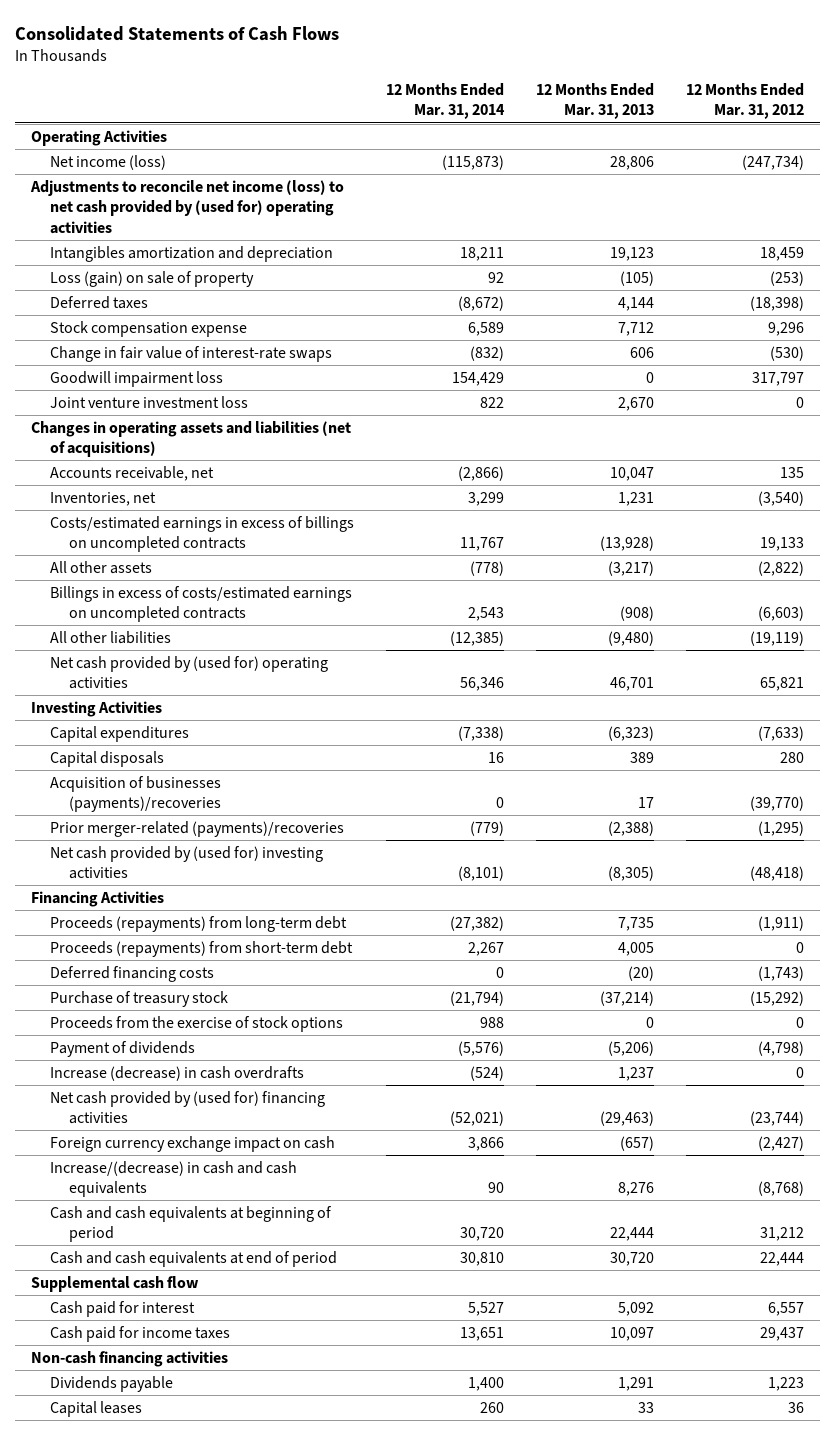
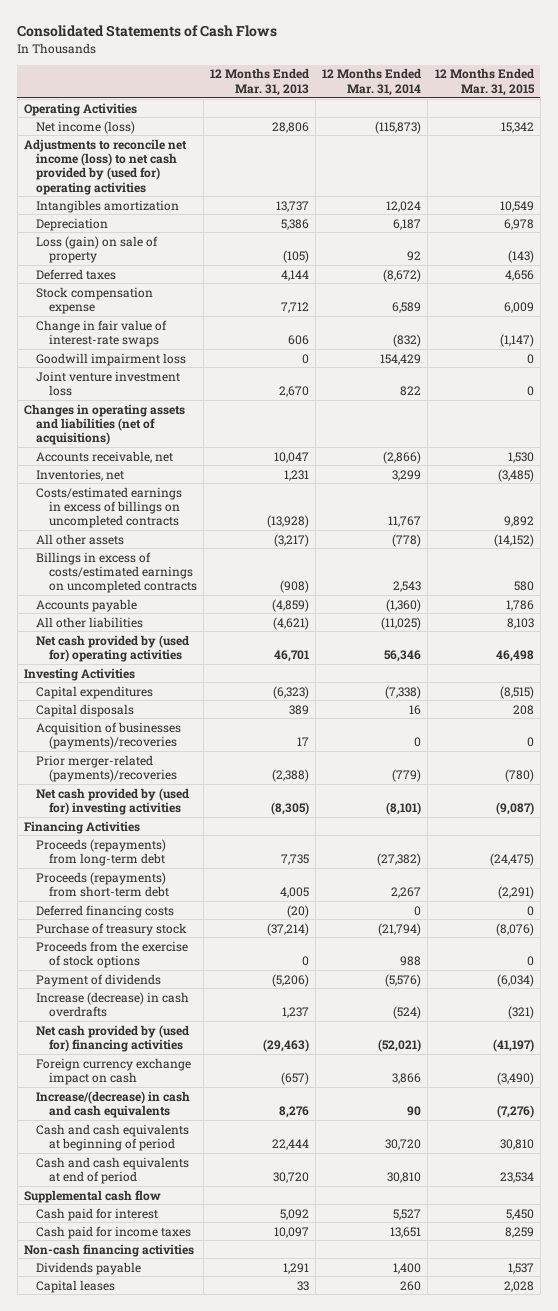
[685,82,804,120] 12 Months Ended Mar. 31, 2012 -> none
none -> [434,68,535,96] 12 Months Ended Mar. 31, 2015
[50,245,334,262] Intangibles amortization and depreciation -> [36,199,180,213] Intangibles amortization
[459,246,504,261] 18,211 -> [386,200,422,212] 12,024
[609,246,654,261] 19,123 -> [275,200,309,212] 13,737
none -> [36,217,109,231] Depreciation
none -> [36,598,138,612] Accounts payable
[449,630,504,646] (12,385) -> [381,616,422,630] (11,025)
[607,630,654,646] (9,480) -> [272,616,309,630] (4,621)

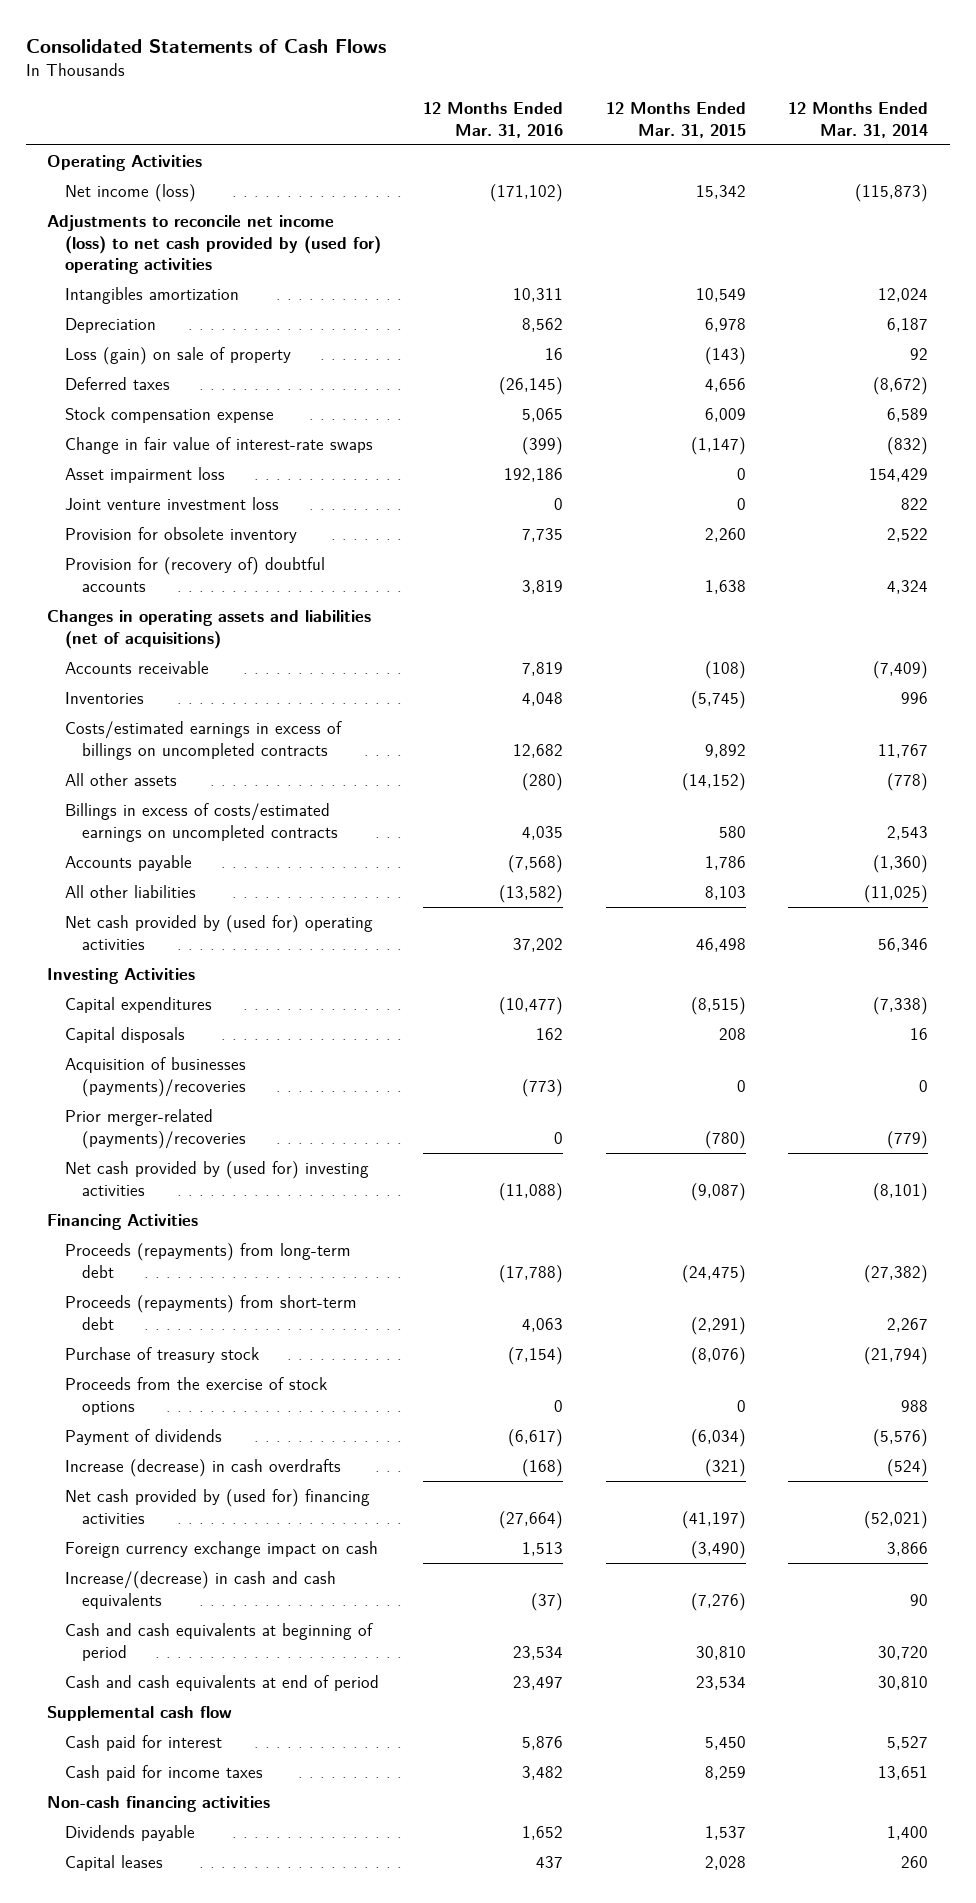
[209,68,309,96] 12 Months Ended Mar. 31, 2013 -> none
none -> [423,102,564,138] 12 Months Ended Mar. 31, 2016
[36,352,187,366] Goodwill impairment loss -> [64,466,225,483] Asset impairment loss
none -> [64,526,297,543] Provision for obsolete inventory
none -> [64,556,325,592] Provision for (recovery of) doubtful accounts
[36,450,174,463] Accounts receivable, net -> [64,660,209,674] Accounts receivable
[383,450,422,464] (2,866) -> [873,660,929,679] (7,409)
[507,451,534,463] 1,530 -> [704,660,746,679] (108)
[36,468,125,481] Inventories, net -> [64,691,144,704] Inventories
[392,469,422,481] 3,299 -> [901,691,929,704] 996
[497,468,534,482] (3,485) -> [690,690,746,709] (5,745)
[36,904,175,918] Deferred financing costs -> none

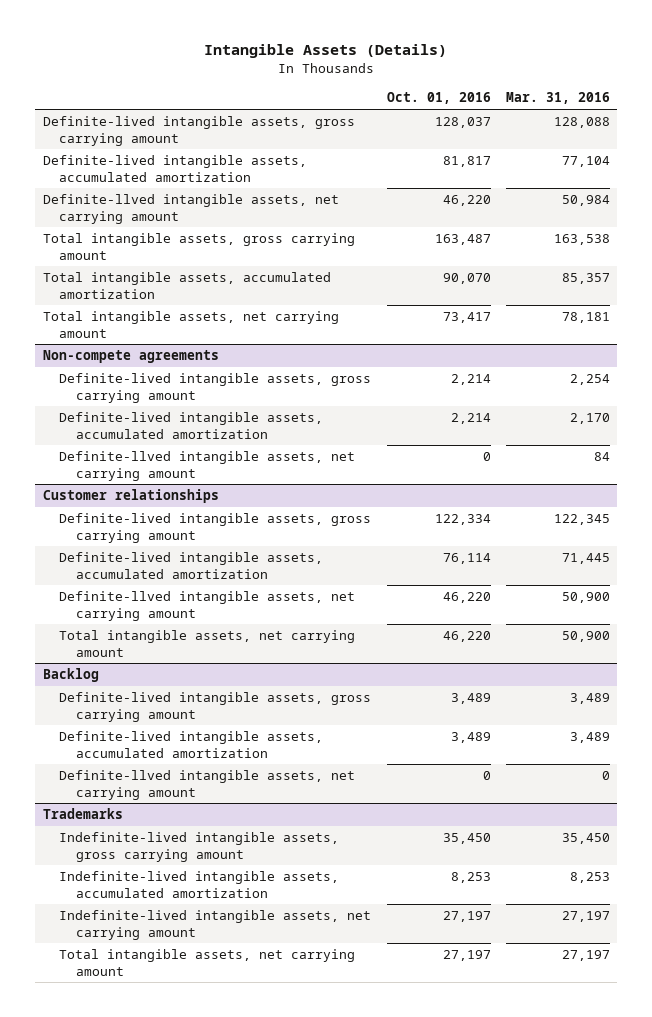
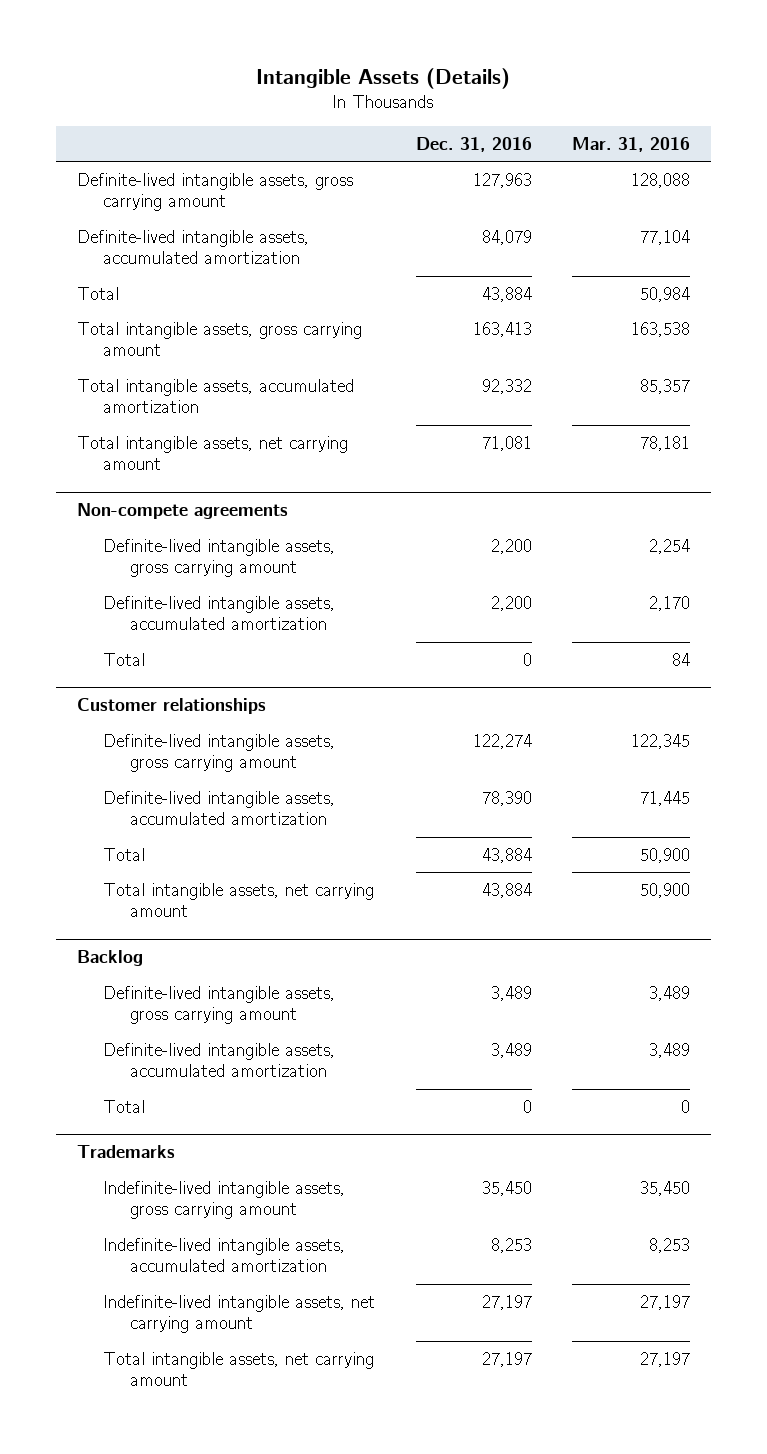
[386,92,491,105] Oct. 01, 2016 -> none
none -> [415,136,532,152] Dec. 31, 2016
[42,194,339,224] Definite-llved intangible assets, net carrying amount -> [76,286,119,300] Total
[59,451,356,481] Definite-llved intangible assets, net carrying amount -> [103,652,146,666] Total
[59,591,356,621] Definite-llved intangible assets, net carrying amount -> [103,847,146,861] Total
[59,770,356,800] Definite-llved intangible assets, net carrying amount -> [103,1099,146,1113] Total

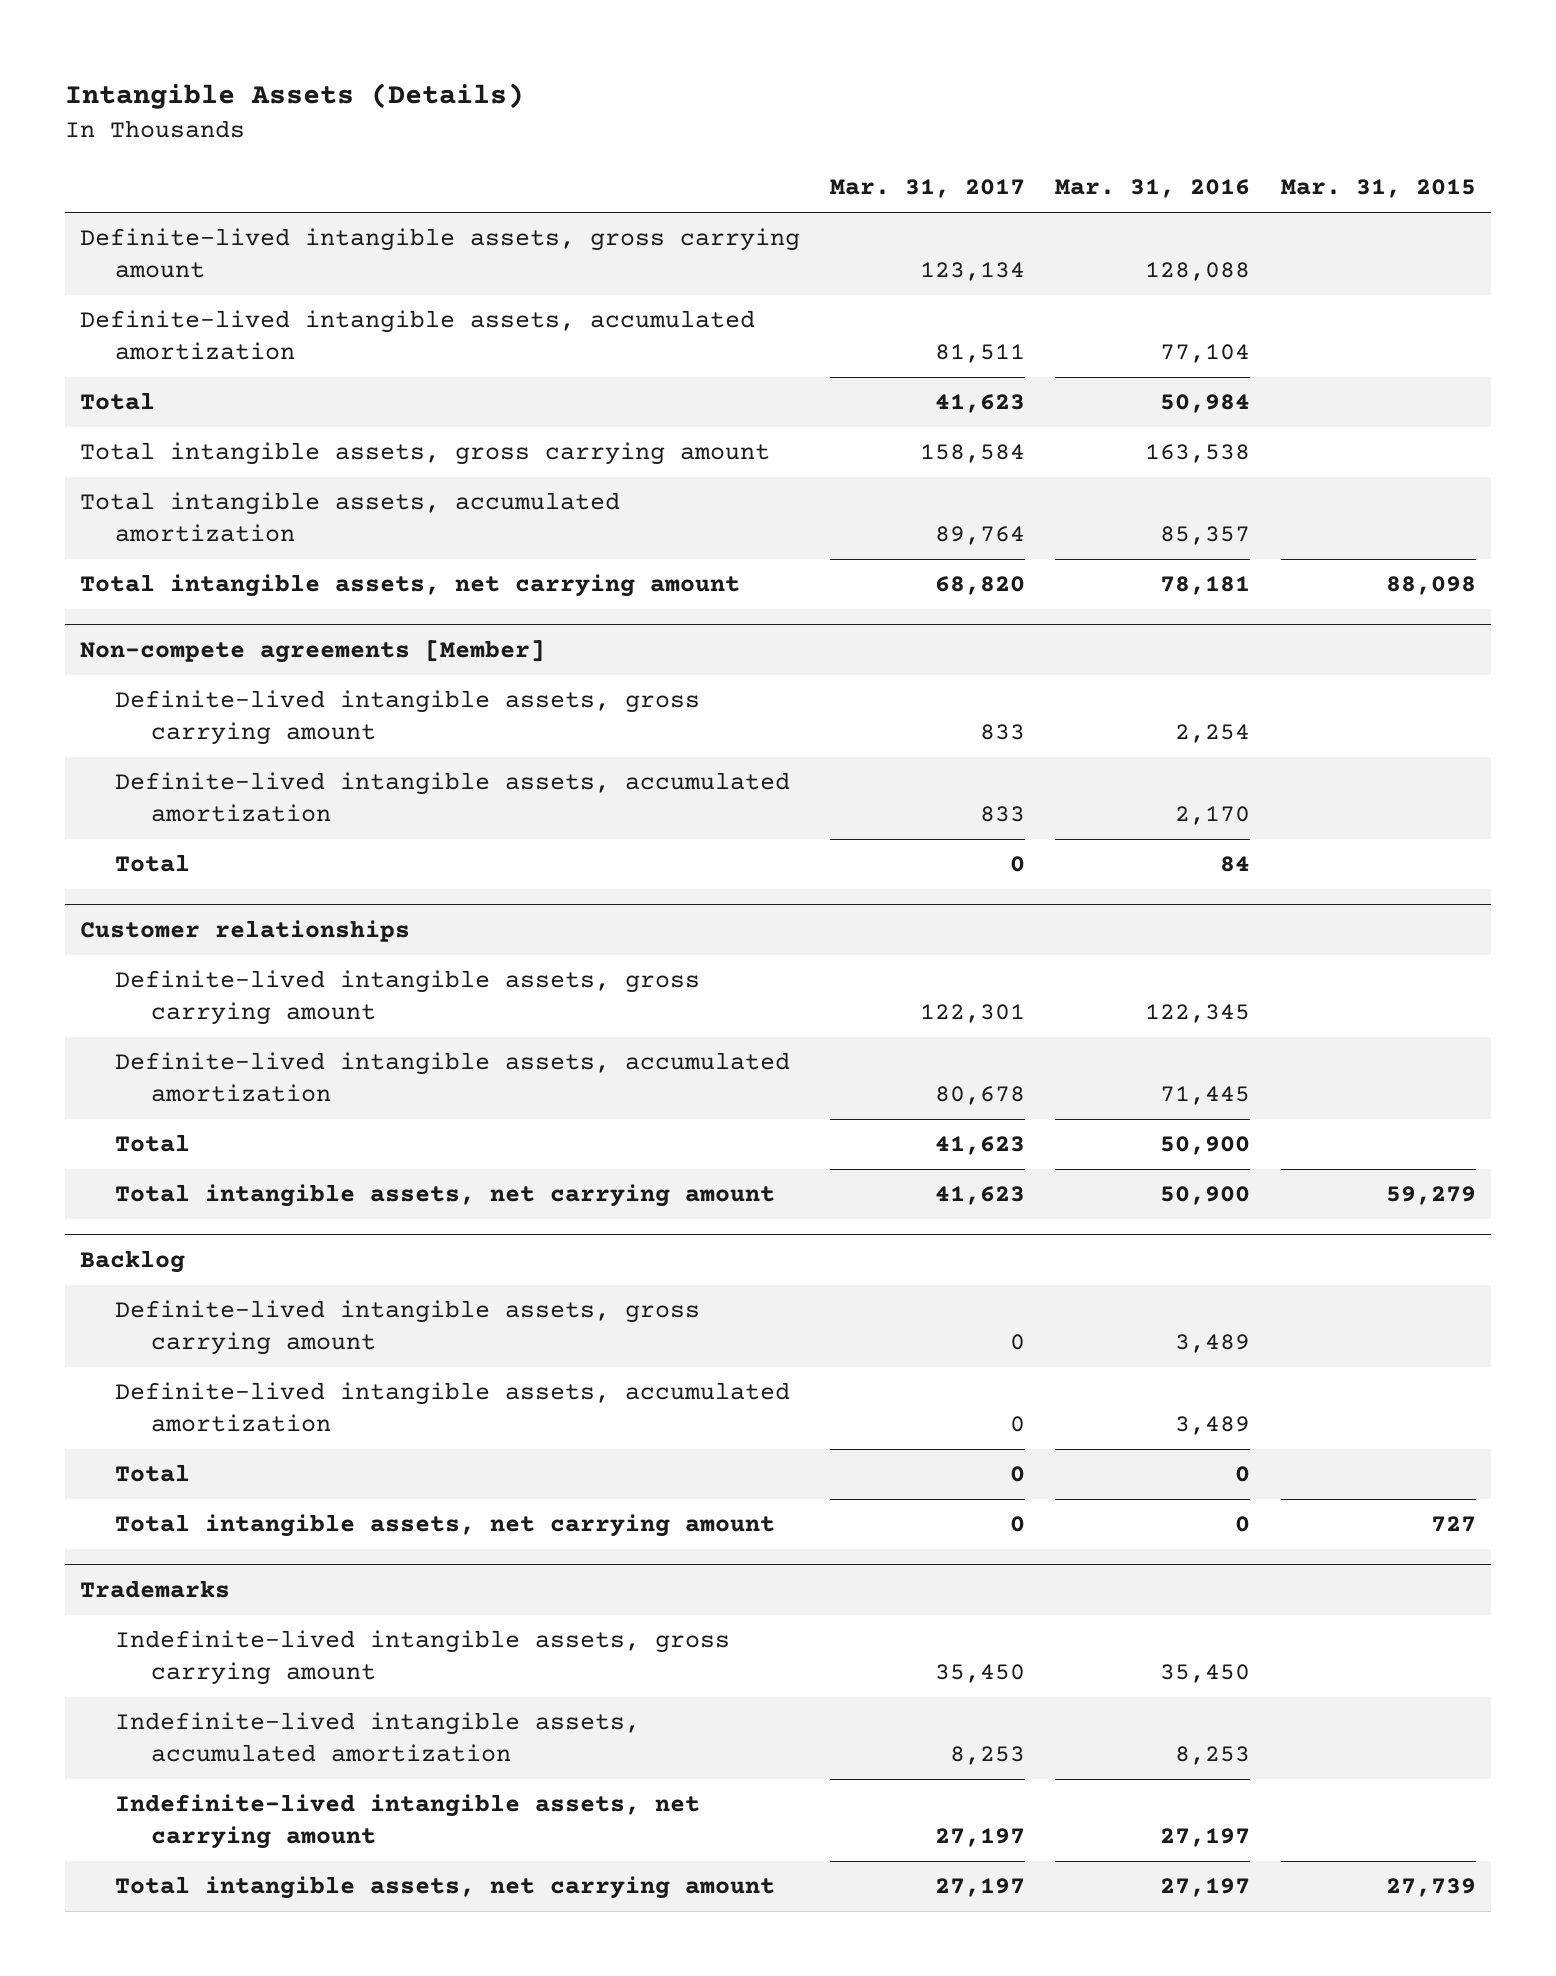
[415,136,532,152] Dec. 31, 2016 -> none
none -> [830,179,1026,199] Mar. 31, 2017
none -> [1280,179,1476,199] Mar. 31, 2015
[76,503,288,520] Non-compete agreements -> [79,640,545,664] Non-compete agreements [Member]
none -> [115,1514,776,1538] Total intangible assets, net carrying amount

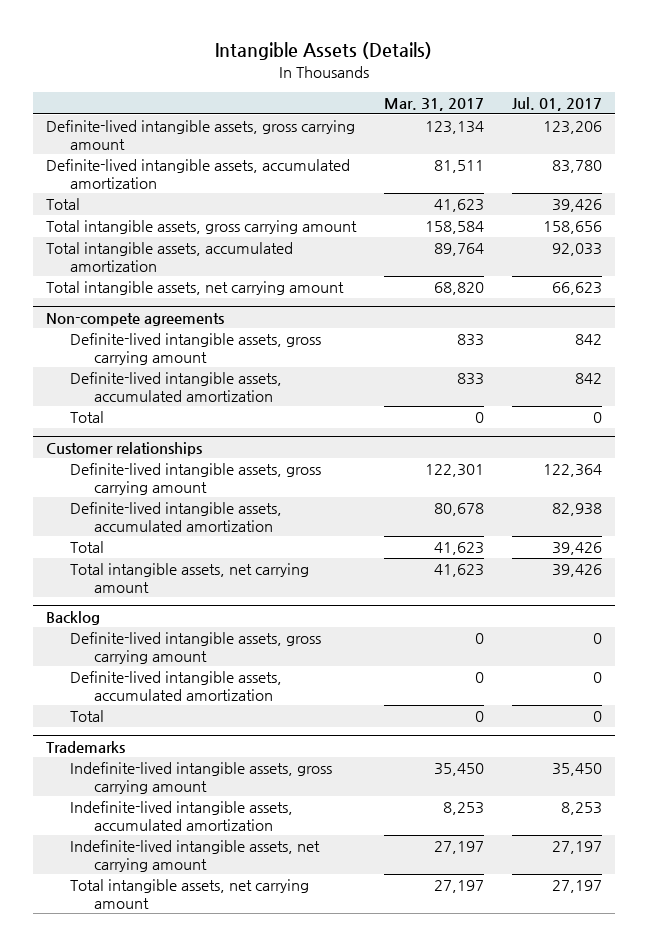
[1055,179,1251,199] Mar. 31, 2016 -> none
[1280,179,1476,199] Mar. 31, 2015 -> none
none -> [511,97,602,112] Jul. 01, 2017
[79,640,545,664] Non-compete agreements [Member] -> [46,312,225,326] Non-compete agreements
[115,1514,776,1538] Total intangible assets, net carrying amount -> none

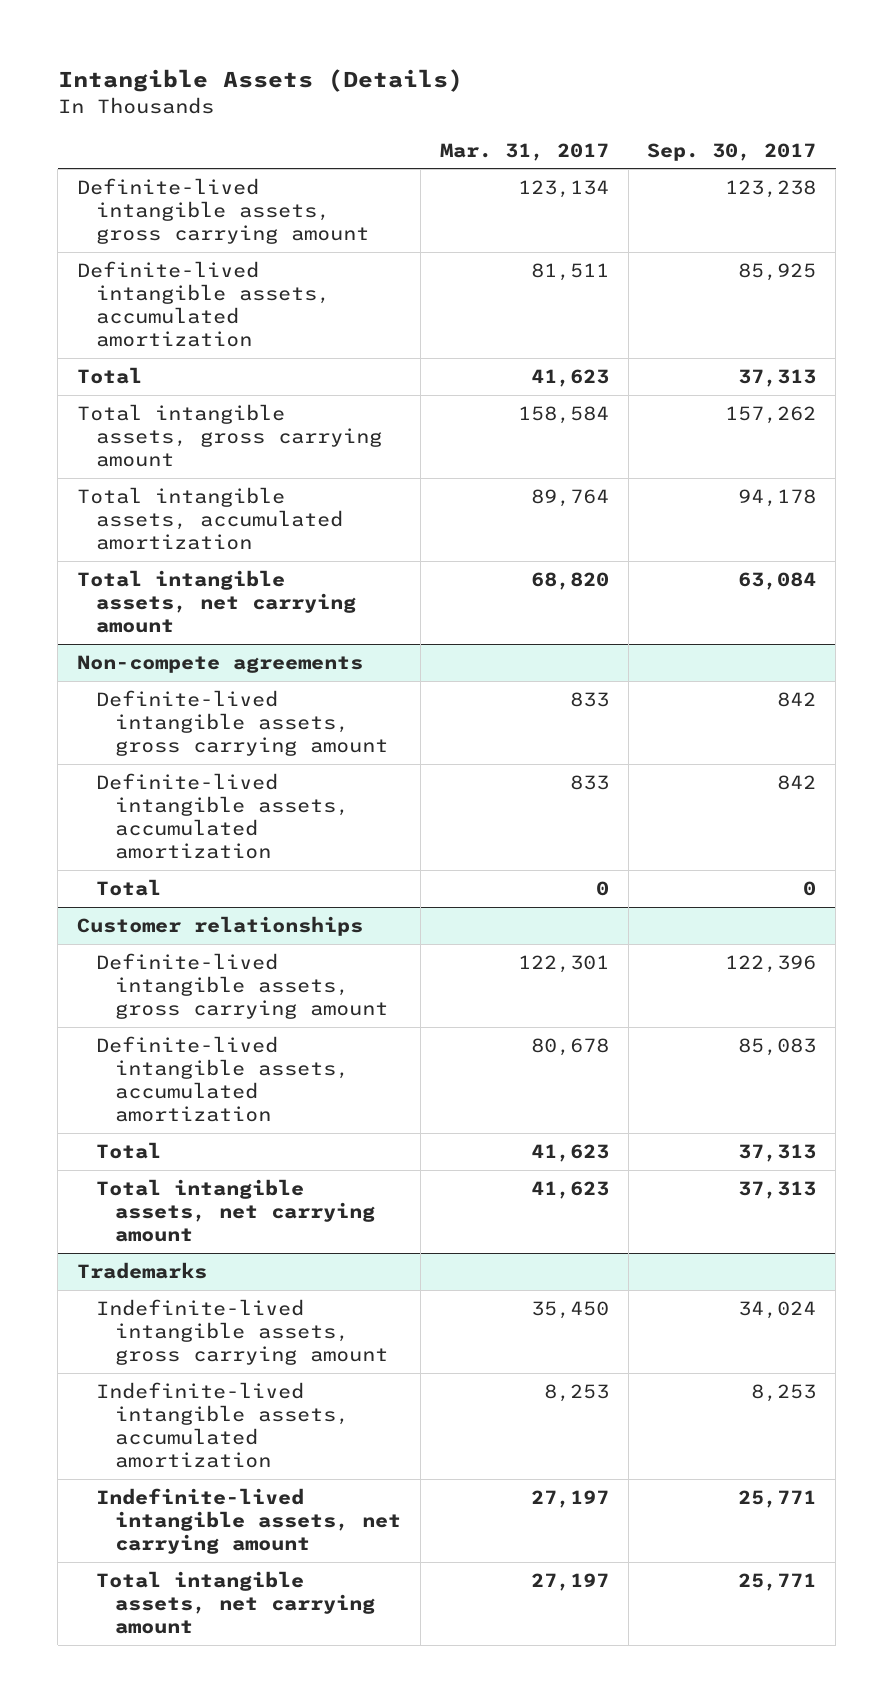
[511,97,602,112] Jul. 01, 2017 -> none
none -> [647,142,817,161] Sep. 30, 2017
[46,610,101,625] Backlog -> none
[70,632,322,664] Definite-lived intangible assets, gross carrying amount -> none
[70,671,283,701] Definite-lived intangible assets, accumulated amortization -> none
[70,710,105,723] Total -> none

